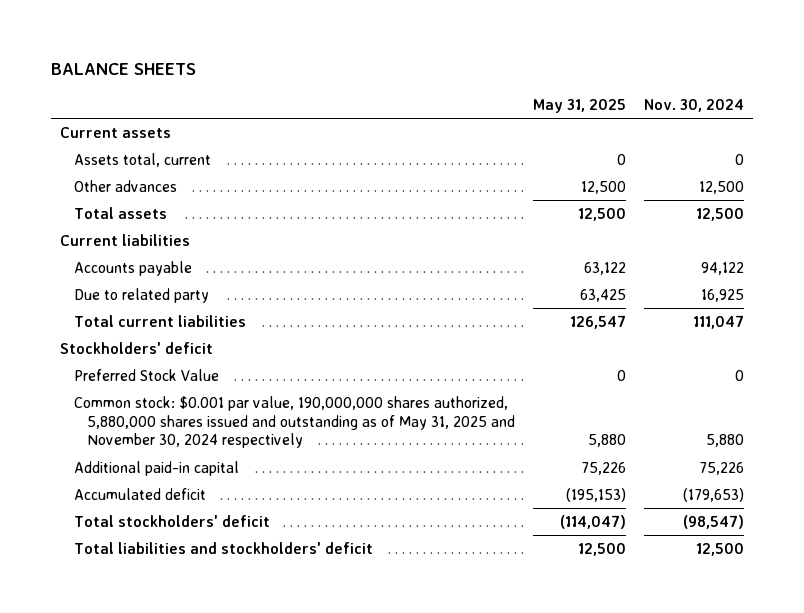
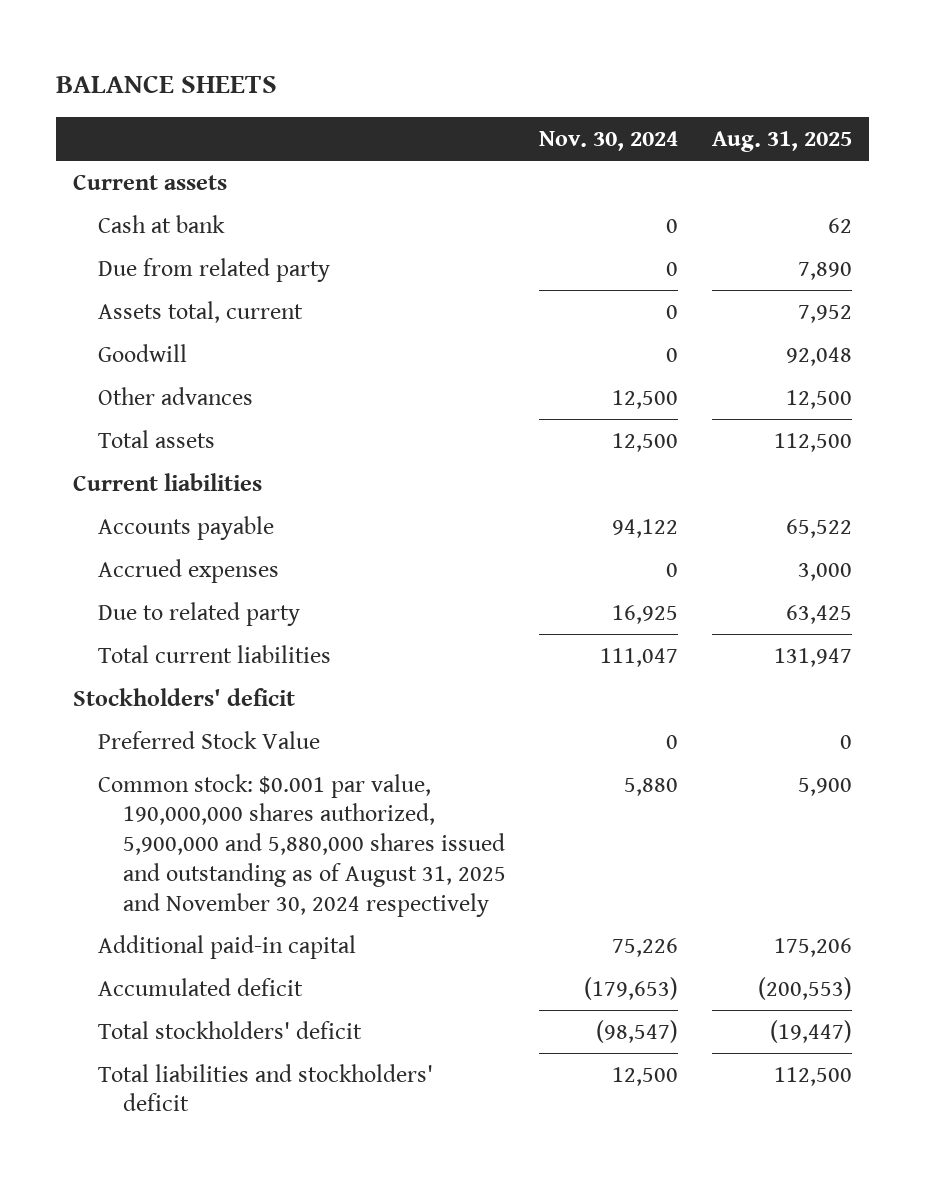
[533,98,627,113] May 31, 2025 -> none
none -> [712,131,853,153] Aug. 31, 2025
none -> [97,214,225,233] Cash at bank
none -> [97,257,330,282] Due from related party
none -> [97,343,187,362] Goodwill
none -> [97,558,279,583] Accrued expenses
[73,395,515,449] Common stock: $0.001 par value, 190,000,000 shares authorized, 5,880,000 shares issued and outstanding as of May 31, 2025 and November 30, 2024 respectively -> [97,773,506,917] Common stock: $0.001 par value, 190,000,000 shares authorized, 5,900,000 and 5,880,000 shares issued and outstanding as of August 31, 2025 and November 30, 2024 respectively

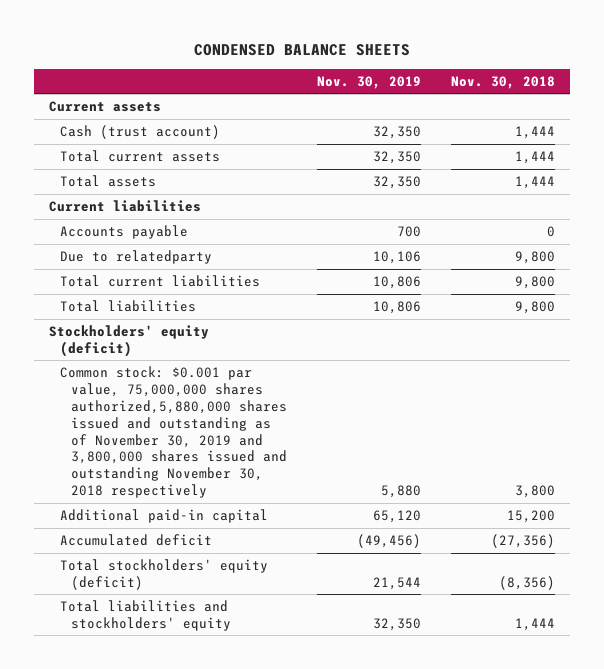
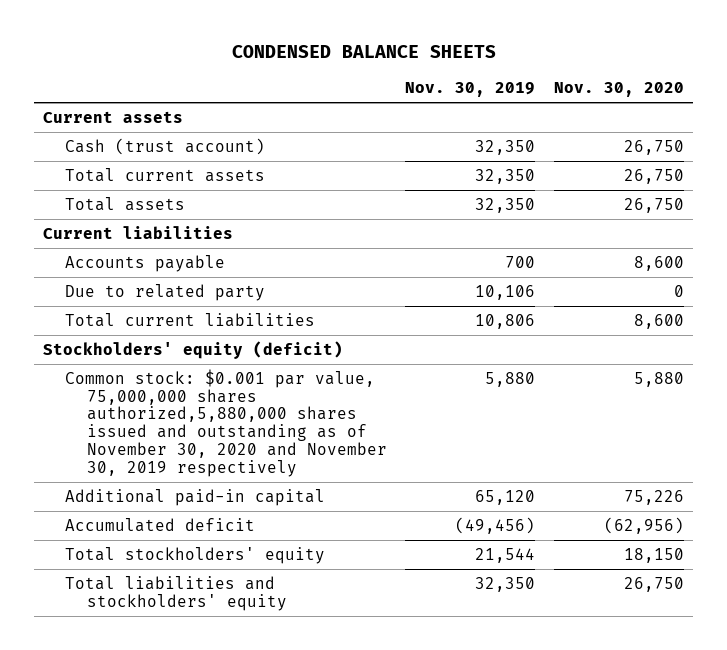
[451,75,556,89] Nov. 30, 2018 -> none
none -> [553,81,684,97] Nov. 30, 2020
[60,249,213,264] Due to relatedparty -> [64,283,265,301] Due to related party
[60,299,197,312] Total liabilities -> none
[60,365,288,499] Common stock: $0.001 par value, 75,000,000 shares authorized,5,880,000 shares issued and outstanding as of November 30, 2019 and 3,800,000 shares issued and outstanding November 30, 2018 respectively -> [64,368,387,477] Common stock: $0.001 par value, 75,000,000 shares authorized,5,880,000 shares issued and outstanding as of November 30, 2020 and November 30, 2019 respectively
[60,558,269,590] Total stockholders' equity (deficit) -> [64,546,325,564] Total stockholders' equity

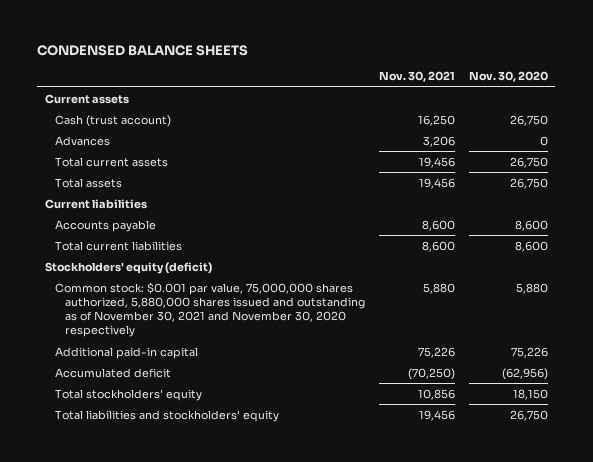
[405,81,536,97] Nov. 30, 2019 -> none
none -> [378,71,455,83] Nov. 30, 2021
none -> [54,135,110,146] Advances
[64,283,265,301] Due to related party -> none
[64,368,387,477] Common stock: $0.001 par value, 75,000,000 shares authorized,5,880,000 shares issued and outstanding as of November 30, 2020 and November 30, 2019 respectively -> [54,281,365,338] Common stock: $0.001 par value, 75,000,000 shares authorized, 5,880,000 shares issued and outstanding as of November 30, 2021 and November 30, 2020 respectively

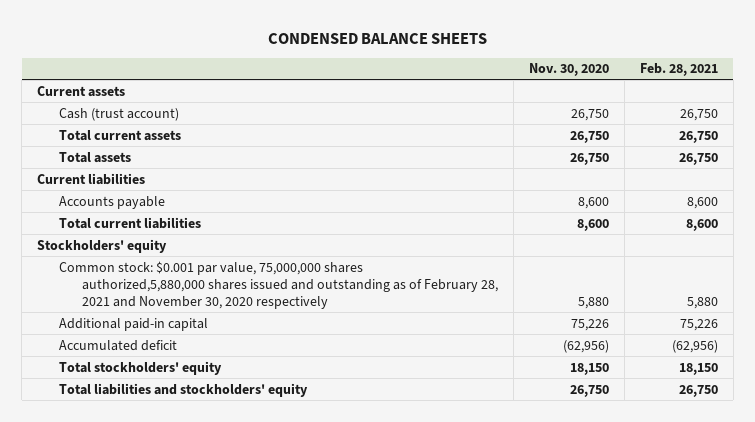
[378,71,455,83] Nov. 30, 2021 -> none
none -> [639,63,718,77] Feb. 28, 2021
[54,135,110,146] Advances -> none
[44,261,212,274] Stockholders' equity (deficit) -> [37,238,168,253] Stockholders' equity
[54,281,365,338] Common stock: $0.001 par value, 75,000,000 shares authorized, 5,880,000 shares issued and outstanding as of November 30, 2021 and November 30, 2020 respectively -> [59,260,498,309] Common stock: $0.001 par value, 75,000,000 shares authorized,5,880,000 shares issued and outstanding as of February 28, 2021 and November 30, 2020 respectively

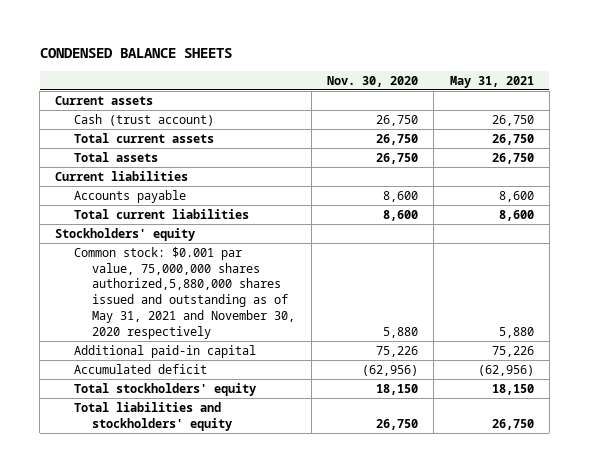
[639,63,718,77] Feb. 28, 2021 -> none
none -> [449,75,534,88] May 31, 2021
[59,260,498,309] Common stock: $0.001 par value, 75,000,000 shares authorized,5,880,000 shares issued and outstanding as of February 28, 2021 and November 30, 2020 respectively -> [73,246,296,339] Common stock: $0.001 par value, 75,000,000 shares authorized,5,880,000 shares issued and outstanding as of May 31, 2021 and November 30, 2020 respectively

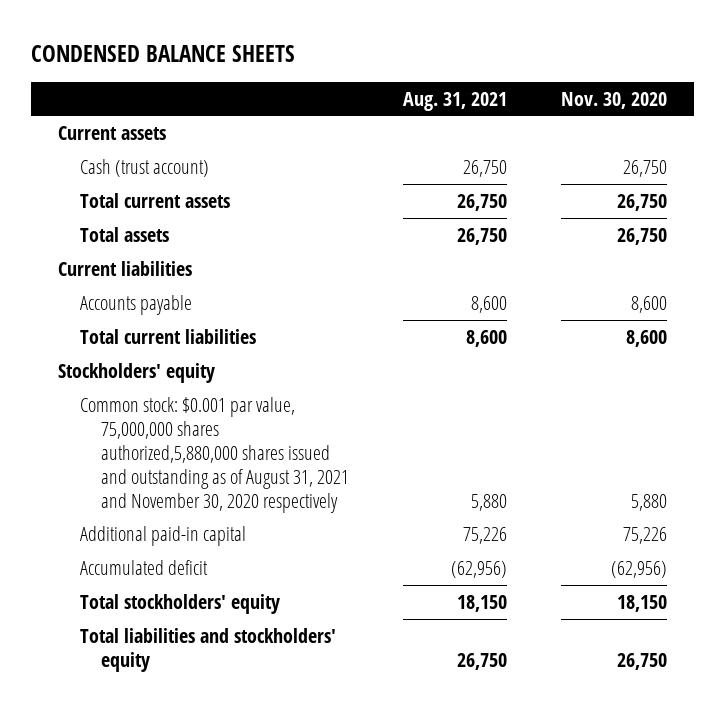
[449,75,534,88] May 31, 2021 -> none
none -> [403,91,508,111] Aug. 31, 2021
[73,246,296,339] Common stock: $0.001 par value, 75,000,000 shares authorized,5,880,000 shares issued and outstanding as of May 31, 2021 and November 30, 2020 respectively -> [79,396,350,513] Common stock: $0.001 par value, 75,000,000 shares authorized,5,880,000 shares issued and outstanding as of August 31, 2021 and November 30, 2020 respectively

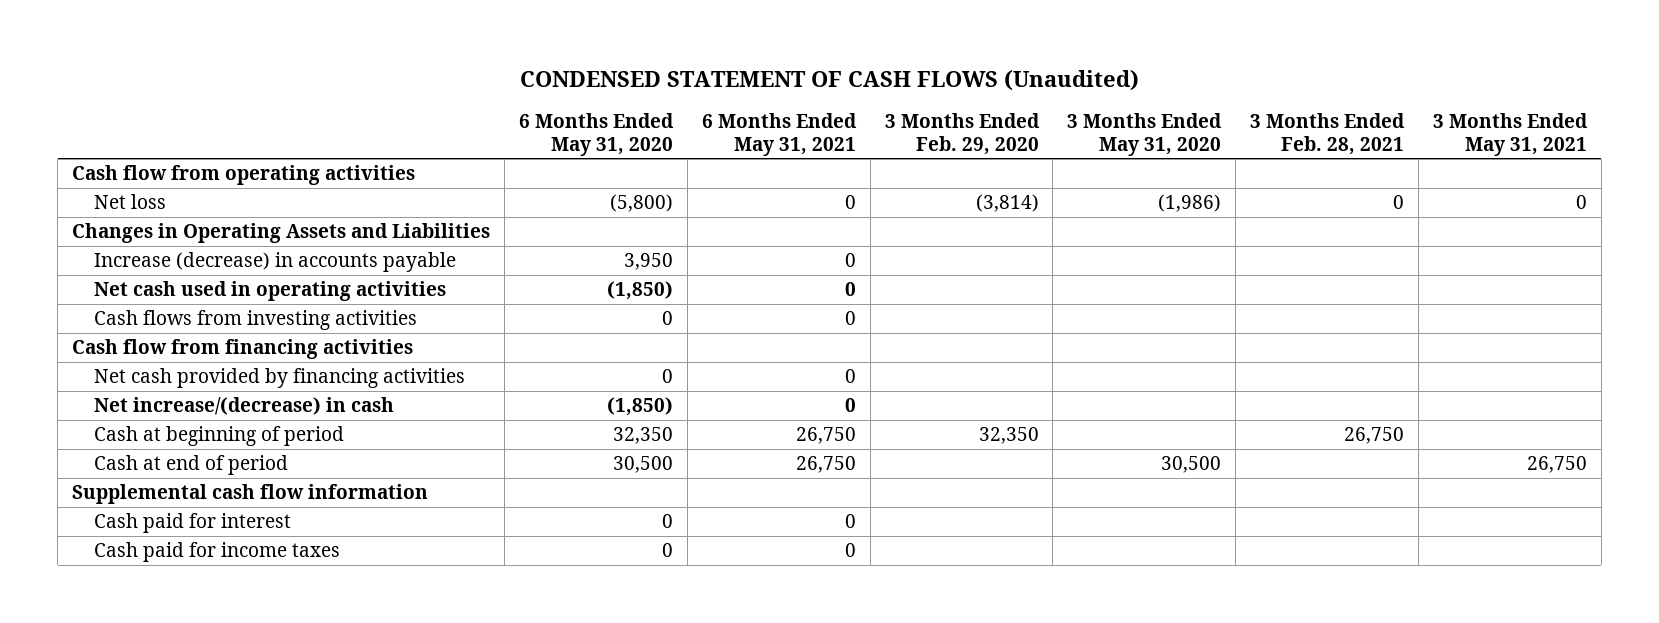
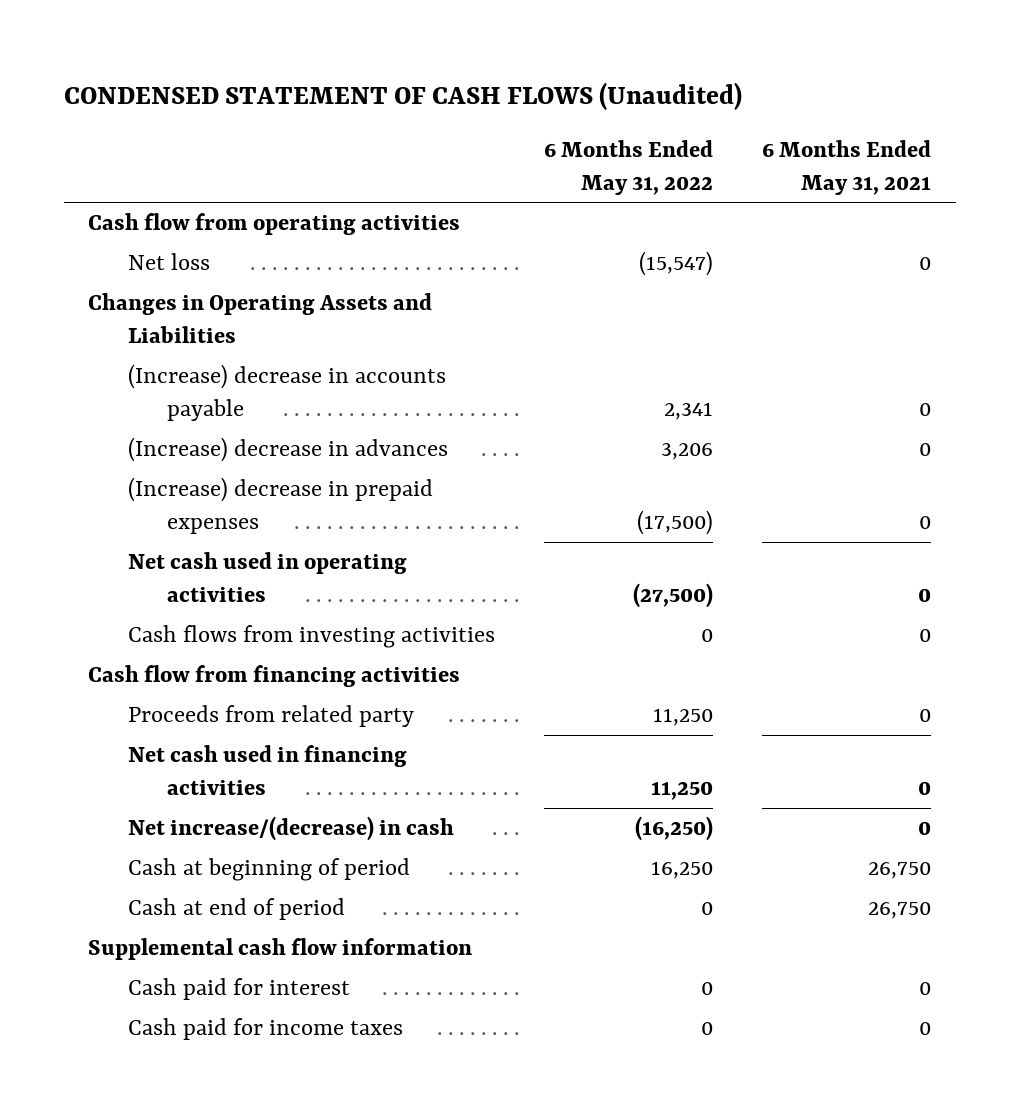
[518,112,674,156] 6 Months Ended May 31, 2020 -> none
[884,112,1040,155] 3 Months Ended Feb. 29, 2020 -> none
[1067,112,1223,156] 3 Months Ended May 31, 2020 -> none
[1250,112,1406,155] 3 Months Ended Feb. 28, 2021 -> none
[1433,112,1589,156] 3 Months Ended May 31, 2021 -> none
none -> [543,139,713,195] 6 Months Ended May 31, 2022
[94,252,457,273] Increase (decrease) in accounts payable -> [127,364,446,422] (Increase) decrease in accounts payable
none -> [127,437,448,463] (Increase) decrease in advances
none -> [127,477,433,535] (Increase) decrease in prepaid expenses
none -> [127,705,414,728] Proceeds from related party
[94,368,466,389] Net cash provided by financing activities -> [127,745,407,796] Net cash used in financing activities

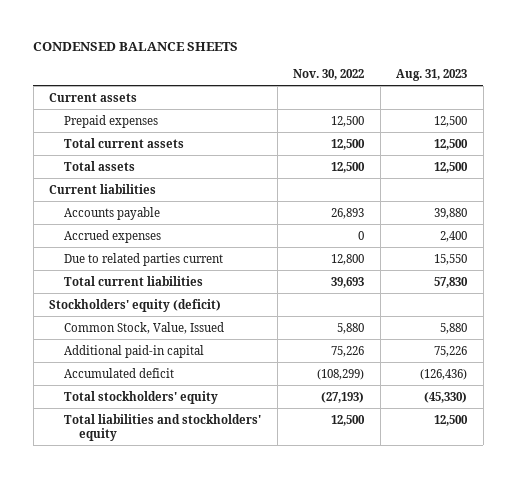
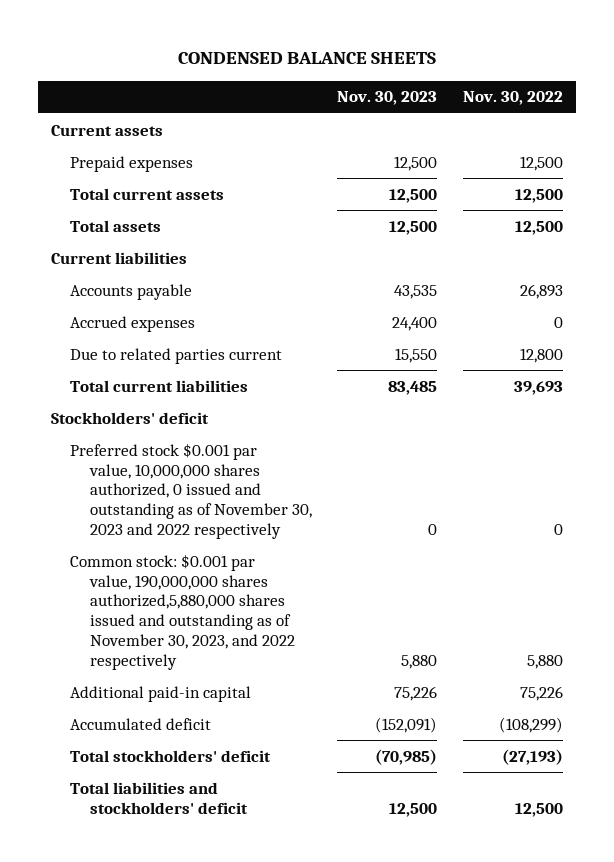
[396,68,468,81] Aug. 31, 2023 -> none
none -> [337,91,438,106] Nov. 30, 2023
[49,298,222,312] Stockholders' equity (deficit) -> [50,411,209,424] Stockholders' deficit
none -> [70,442,312,539] Preferred stock $0.001 par value, 10,000,000 shares authorized, 0 issued and outstanding as of November 30, 2023 and 2022 respectively
[64,321,225,334] Common Stock, Value, Issued -> [70,553,295,670] Common stock: $0.001 par value, 190,000,000 shares authorized,5,880,000 shares issued and outstanding as of November 30, 2023, and 2022 respectively
[64,390,219,404] Total stockholders' equity -> [70,749,272,762] Total stockholders' deficit
[64,413,262,441] Total liabilities and stockholders' equity -> [70,781,248,814] Total liabilities and stockholders' deficit

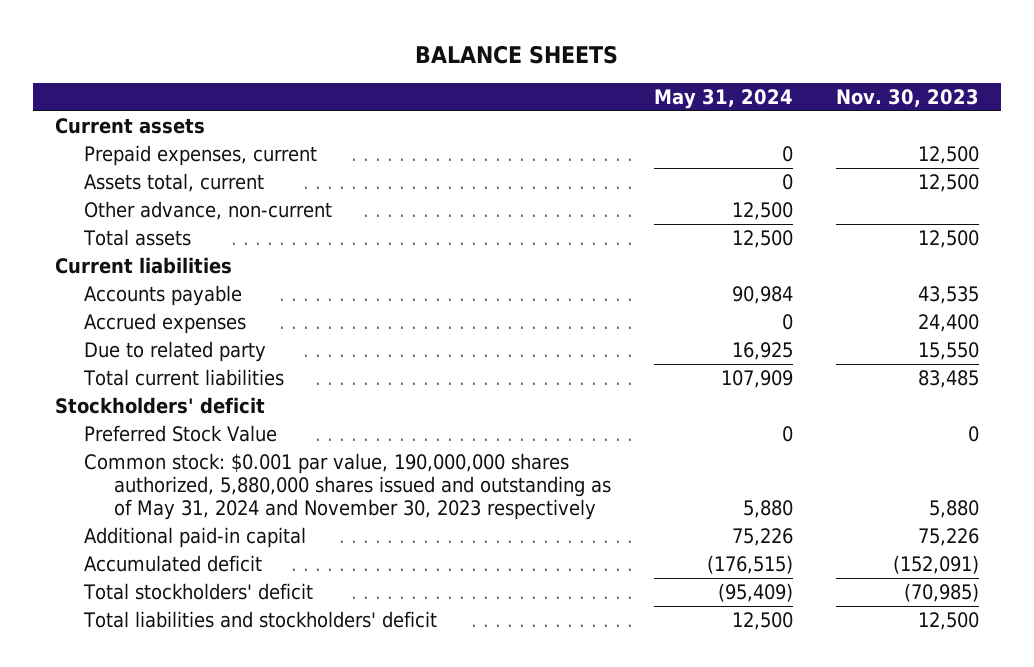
[177,52,436,65] CONDENSED BALANCE SHEETS -> [414,45,618,65] BALANCE SHEETS
[462,91,563,106] Nov. 30, 2022 -> none
none -> [654,89,794,110] May 31, 2024
[70,155,194,172] Prepaid expenses -> [84,145,318,167] Prepaid expenses, current
[70,187,225,200] Total current assets -> [84,173,265,193] Assets total, current
none -> [84,201,333,221] Other advance, non-current
[70,347,283,364] Due to related parties current -> [84,341,267,363] Due to related party
[70,442,312,539] Preferred stock $0.001 par value, 10,000,000 shares authorized, 0 issued and outstanding as of November 30, 2023 and 2022 respectively -> [84,425,278,443] Preferred Stock Value
[70,553,295,670] Common stock: $0.001 par value, 190,000,000 shares authorized,5,880,000 shares issued and outstanding as of November 30, 2023, and 2022 respectively -> [84,453,612,521] Common stock: $0.001 par value, 190,000,000 shares authorized, 5,880,000 shares issued and outstanding as of May 31, 2024 and November 30, 2023 respectively

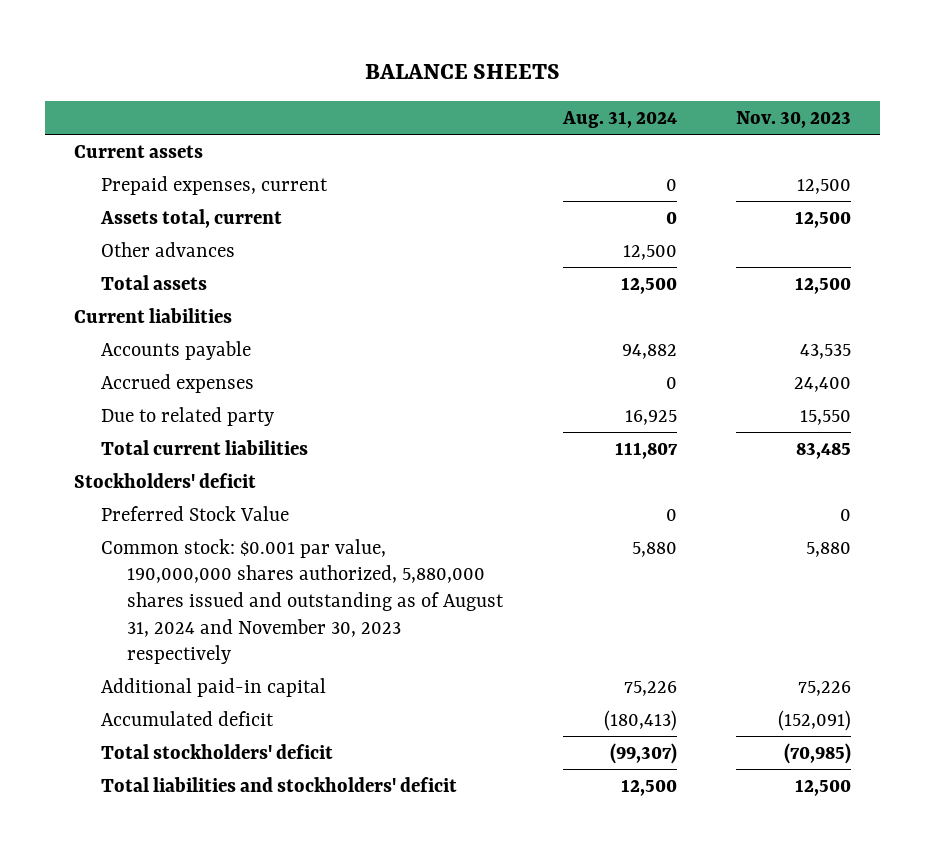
[654,89,794,110] May 31, 2024 -> none
none -> [561,111,677,129] Aug. 31, 2024
[84,201,333,221] Other advance, non-current -> none
none -> [100,241,235,257] Other advances
[84,453,612,521] Common stock: $0.001 par value, 190,000,000 shares authorized, 5,880,000 shares issued and outstanding as of May 31, 2024 and November 30, 2023 respectively -> [100,538,505,665] Common stock: $0.001 par value, 190,000,000 shares authorized, 5,880,000 shares issued and outstanding as of August 31, 2024 and November 30, 2023 respectively

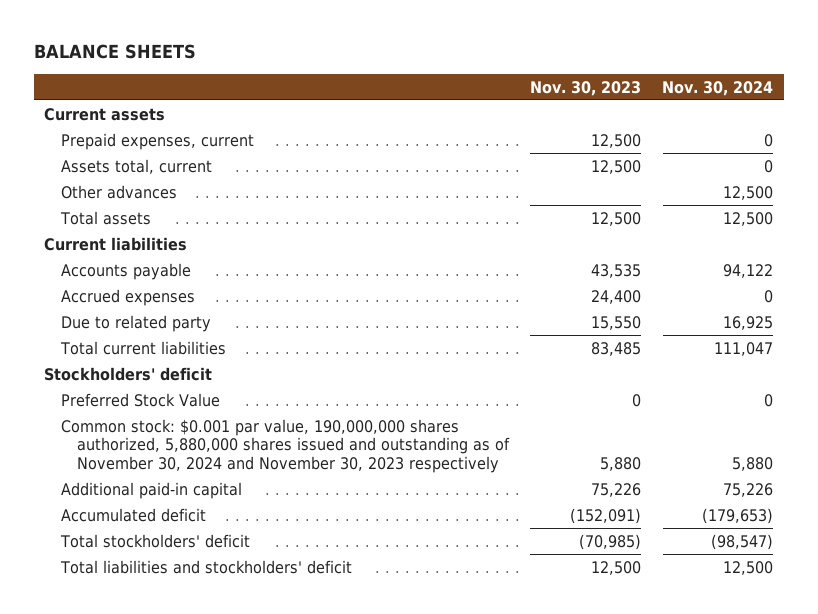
[561,111,677,129] Aug. 31, 2024 -> none
none -> [662,80,774,96] Nov. 30, 2024
[100,538,505,665] Common stock: $0.001 par value, 190,000,000 shares authorized, 5,880,000 shares issued and outstanding as of August 31, 2024 and November 30, 2023 respectively -> [60,418,510,473] Common stock: $0.001 par value, 190,000,000 shares authorized, 5,880,000 shares issued and outstanding as of November 30, 2024 and November 30, 2023 respectively

